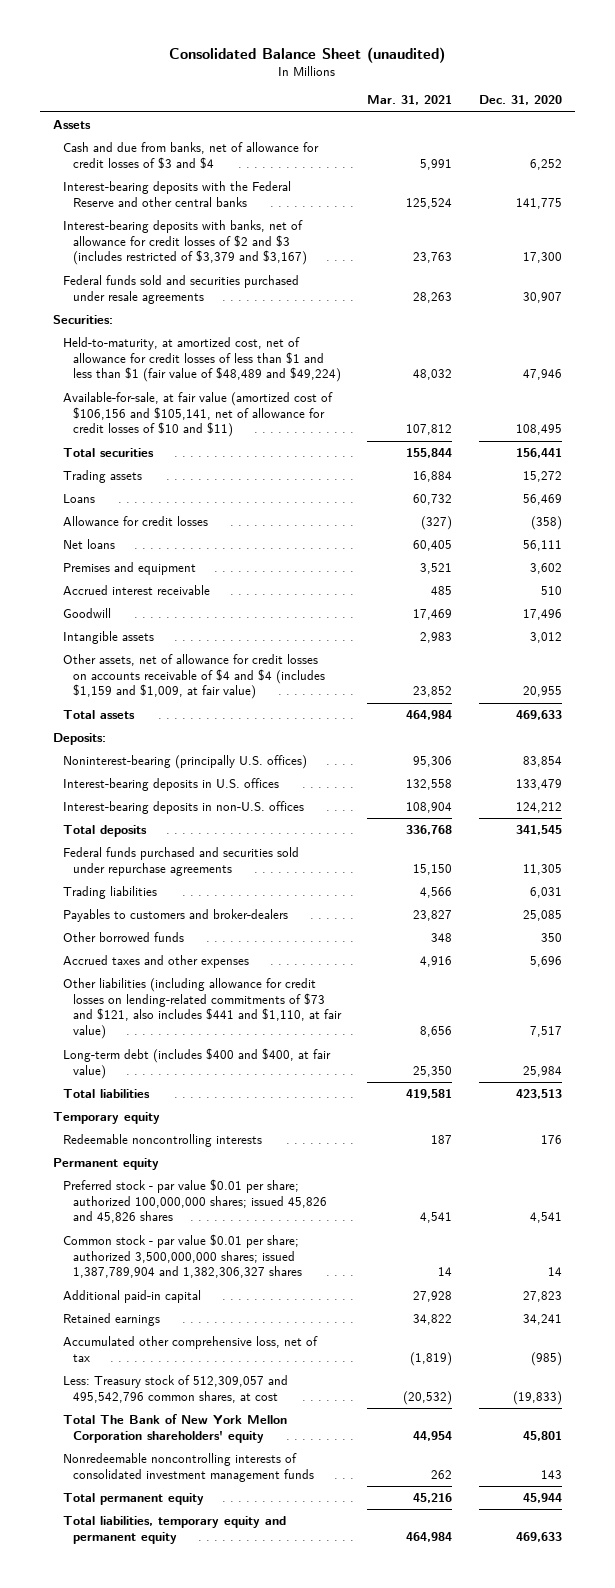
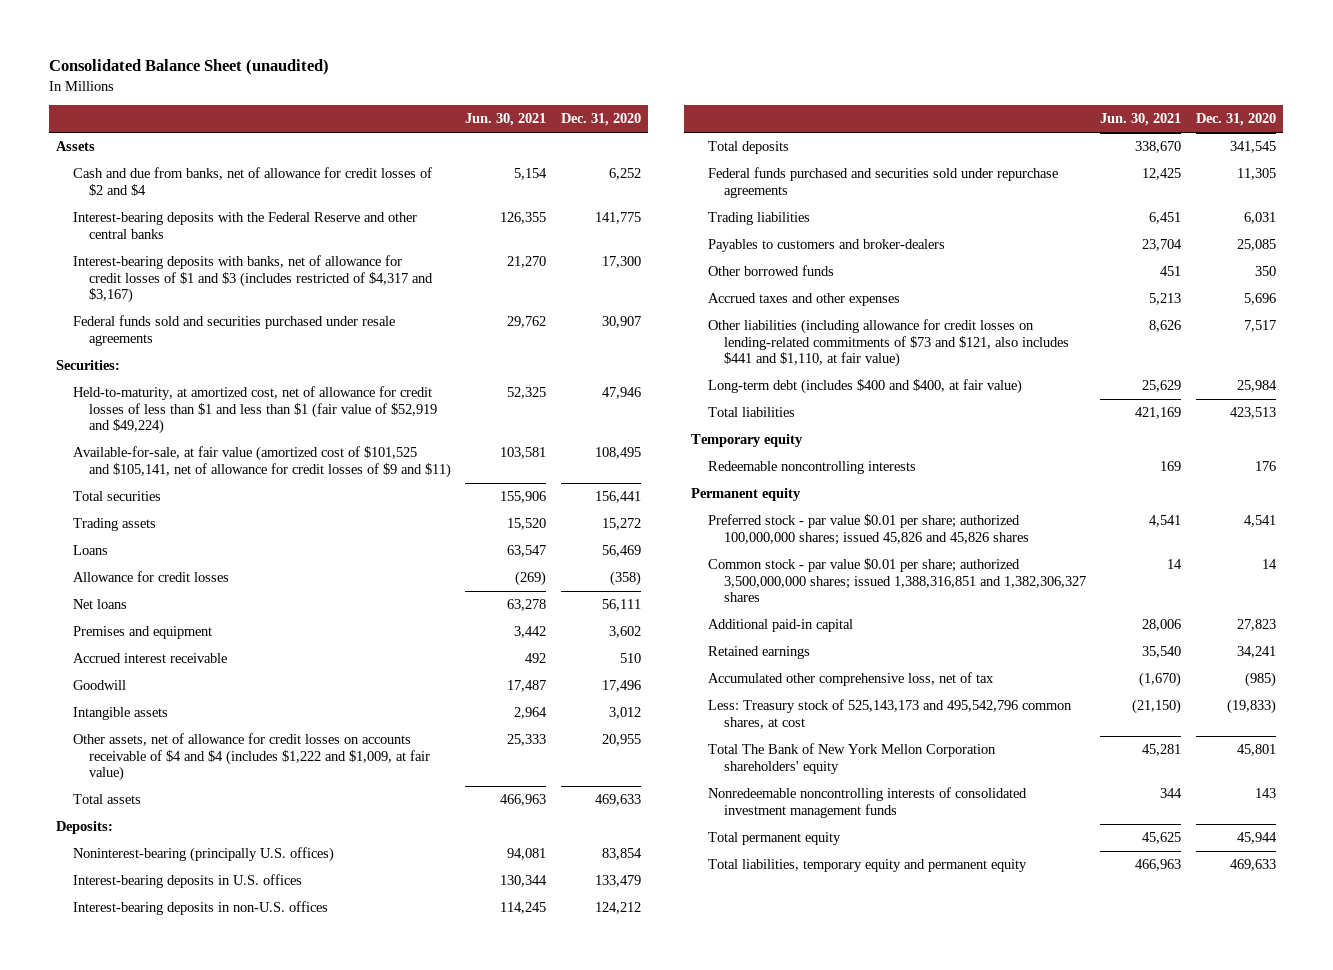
[367,95,453,106] Mar. 31, 2021 -> none
none -> [465,113,547,127] Jun. 30, 2021
[63,142,320,169] Cash and due from banks, net of allowance for credit losses of $3 and $4 -> [72,167,432,196] Cash and due from banks, net of allowance for credit losses of $2 and $4
[63,220,307,266] Interest-bearing deposits with banks, net of allowance for credit losses of $2 and $3 (includes restricted of $3,379 and $3,167) -> [72,255,433,304] Interest-bearing deposits with banks, net of allowance for credit losses of $1 and $3 (includes restricted of $4,317 and $3,167)
[63,337,341,383] Held-to-maturity, at amortized cost, net of allowance for credit losses of less than $1 and less than $1 (fair value of $48,489 and $49,224) -> [72,386,437,435] Held-to-maturity, at amortized cost, net of allowance for credit losses of less than $1 and less than $1 (fair value of $52,919 and $49,224)
[63,392,334,438] Available-for-sale, at fair value (amortized cost of $106,156 and $105,141, net of allowance for credit losses of $10 and $11) -> [72,446,451,478] Available-for-sale, at fair value (amortized cost of $101,525 and $105,141, net of allowance for credit losses of $9 and $11)
[63,654,325,700] Other assets, net of allowance for credit losses on accounts receivable of $4 and $4 (includes $1,159 and $1,009, at fair value) -> [72,733,430,782] Other assets, net of allowance for credit losses on accounts receivable of $4 and $4 (includes $1,222 and $1,009, at fair value)
[63,1234,302,1279] Common stock - par value $0.01 per share; authorized 3,500,000,000 shares; issued 1,387,789,904 and 1,382,306,327 shares -> [707,558,1086,603] Common stock - par value $0.01 per share; authorized 3,500,000,000 shares; issued 1,388,316,851 and 1,382,306,327 shares
[63,1375,289,1403] Less: Treasury stock of 512,309,057 and 495,542,796 common shares, at cost -> [707,699,1072,729] Less: Treasury stock of 525,143,173 and 495,542,796 common shares, at cost

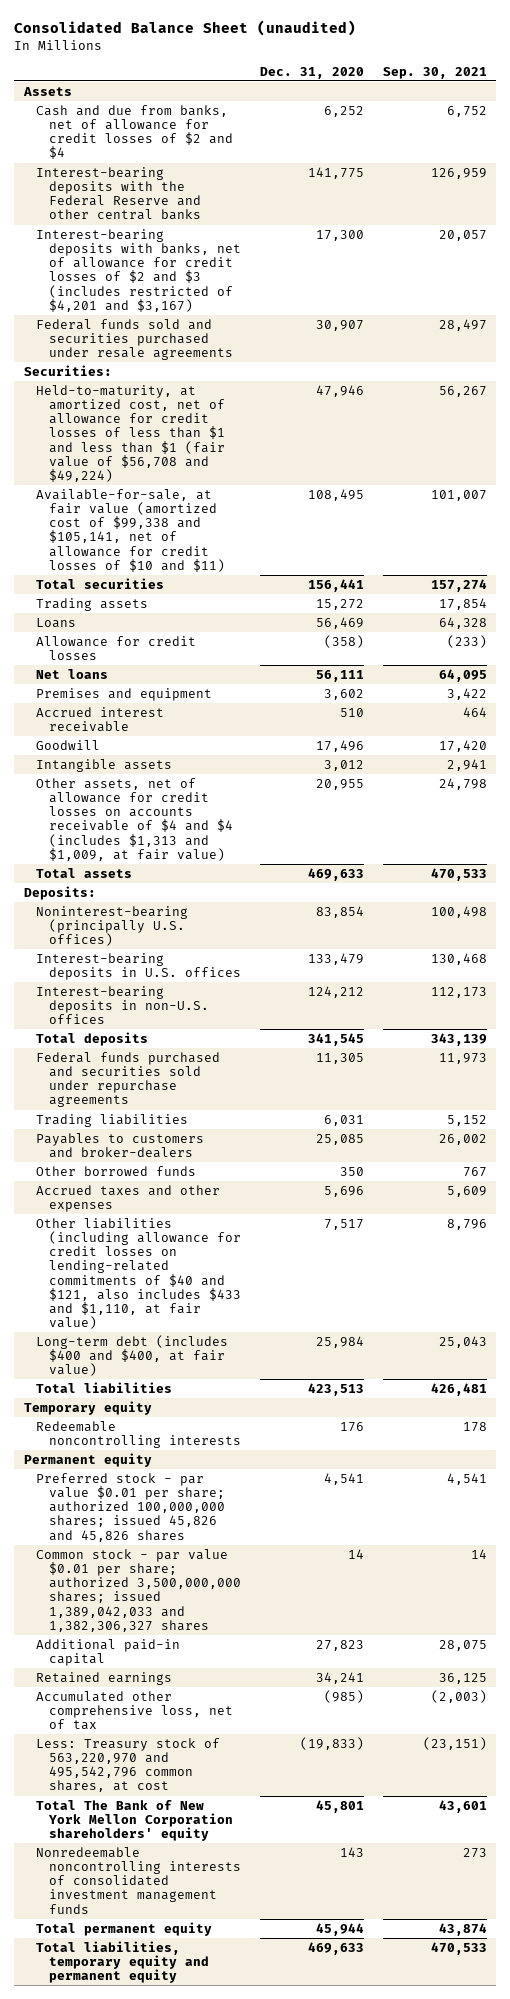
[465,113,547,127] Jun. 30, 2021 -> none
none -> [382,66,487,79] Sep. 30, 2021
[72,255,433,304] Interest-bearing deposits with banks, net of allowance for credit losses of $1 and $3 (includes restricted of $4,317 and $3,167) -> [36,228,242,312] Interest-bearing deposits with banks, net of allowance for credit losses of $2 and $3 (includes restricted of $4,201 and $3,167)
[72,386,437,435] Held-to-maturity, at amortized cost, net of allowance for credit losses of less than $1 and less than $1 (fair value of $52,919 and $49,224) -> [36,384,226,483] Held-to-maturity, at amortized cost, net of allowance for credit losses of less than $1 and less than $1 (fair value of $56,708 and $49,224)
[72,446,451,478] Available-for-sale, at fair value (amortized cost of $101,525 and $105,141, net of allowance for credit losses of $9 and $11) -> [36,488,226,572] Available-for-sale, at fair value (amortized cost of $99,338 and $105,141, net of allowance for credit losses of $10 and $11)
[72,733,430,782] Other assets, net of allowance for credit losses on accounts receivable of $4 and $4 (includes $1,222 and $1,009, at fair value) -> [36,777,234,861] Other assets, net of allowance for credit losses on accounts receivable of $4 and $4 (includes $1,313 and $1,009, at fair value)
[707,319,1069,368] Other liabilities (including allowance for credit losses on lending-related commitments of $73 and $121, also includes $441 and $1,110, at fair value) -> [36,1217,242,1330] Other liabilities (including allowance for credit losses on lending-related commitments of $40 and $121, also includes $433 and $1,110, at fair value)
[707,558,1086,603] Common stock - par value $0.01 per share; authorized 3,500,000,000 shares; issued 1,388,316,851 and 1,382,306,327 shares -> [36,1548,242,1632] Common stock - par value $0.01 per share; authorized 3,500,000,000 shares; issued 1,389,042,033 and 1,382,306,327 shares
[707,699,1072,729] Less: Treasury stock of 525,143,173 and 495,542,796 common shares, at cost -> [36,1737,221,1793] Less: Treasury stock of 563,220,970 and 495,542,796 common shares, at cost

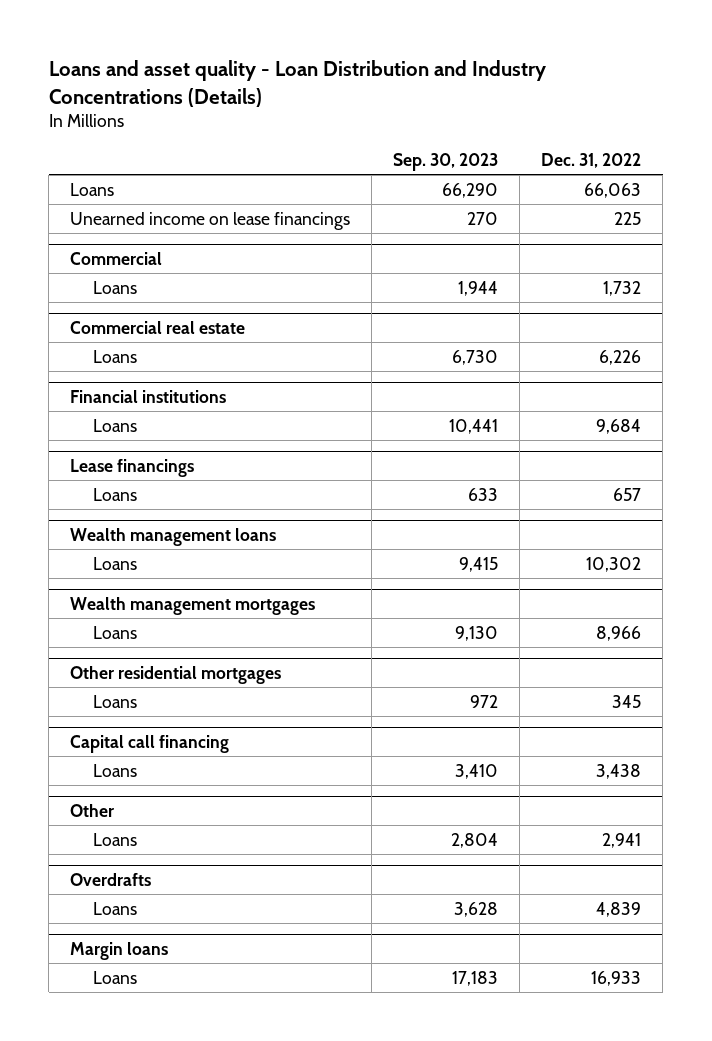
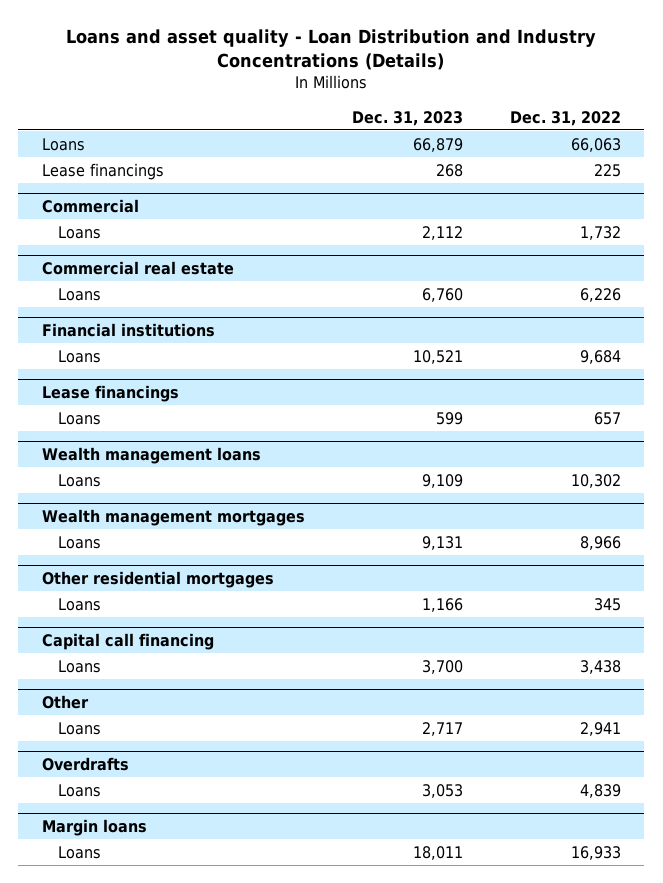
[393,152,499,171] Sep. 30, 2023 -> none
none -> [351,110,463,126] Dec. 31, 2023
[70,211,351,230] Unearned income on lease financings -> [41,162,164,180] Lease financings

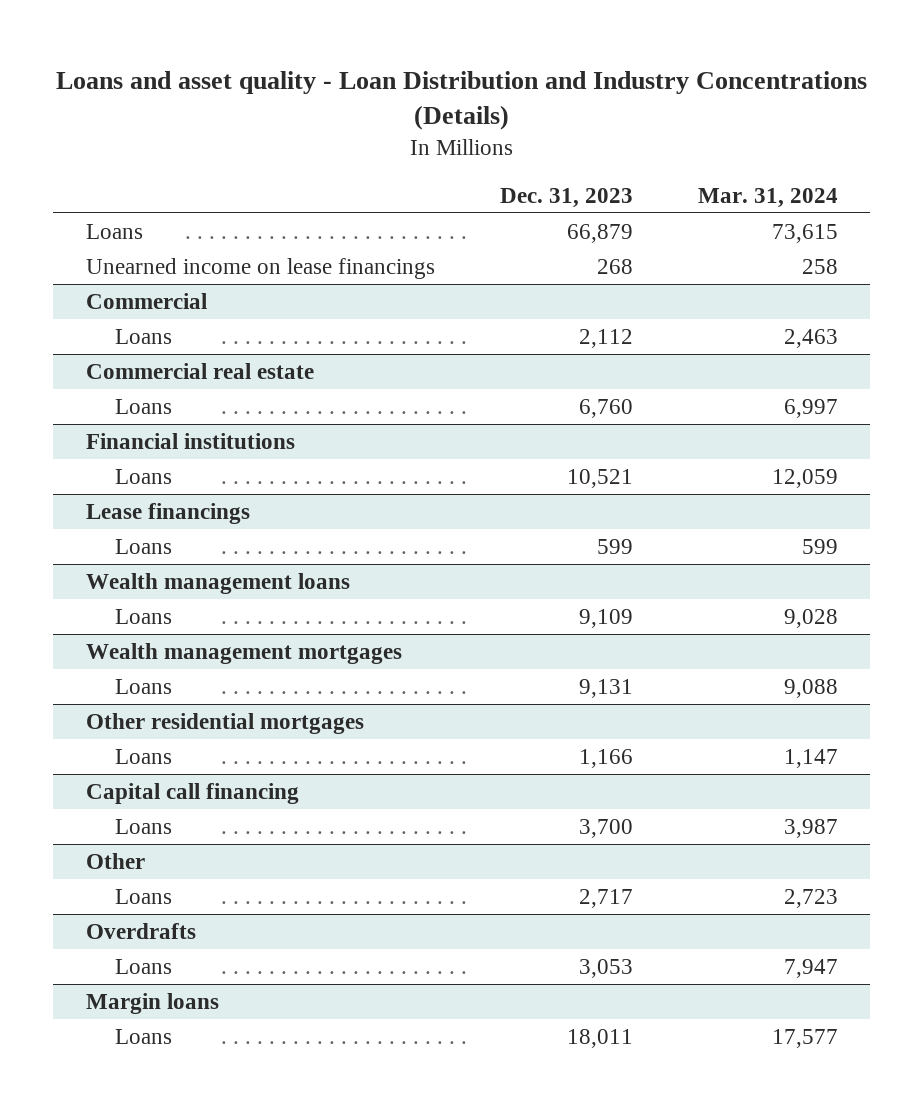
[509,110,621,126] Dec. 31, 2022 -> none
none -> [697,187,838,208] Mar. 31, 2024
[41,162,164,180] Lease financings -> [85,257,435,279] Unearned income on lease financings

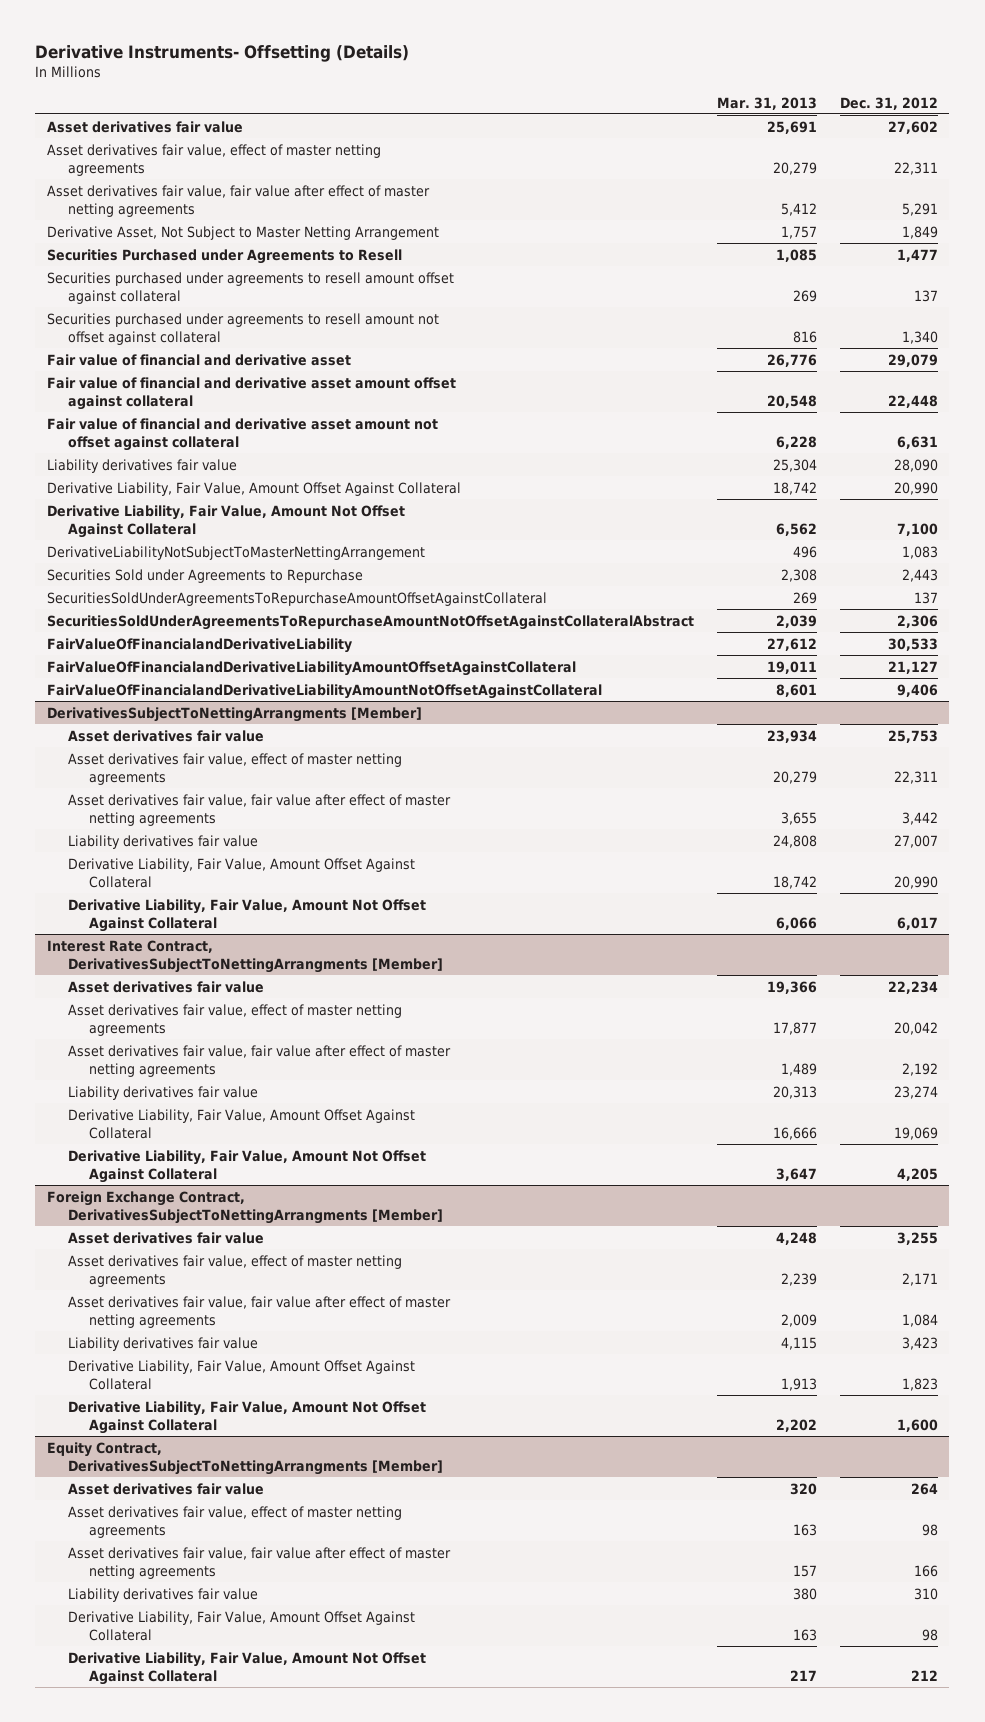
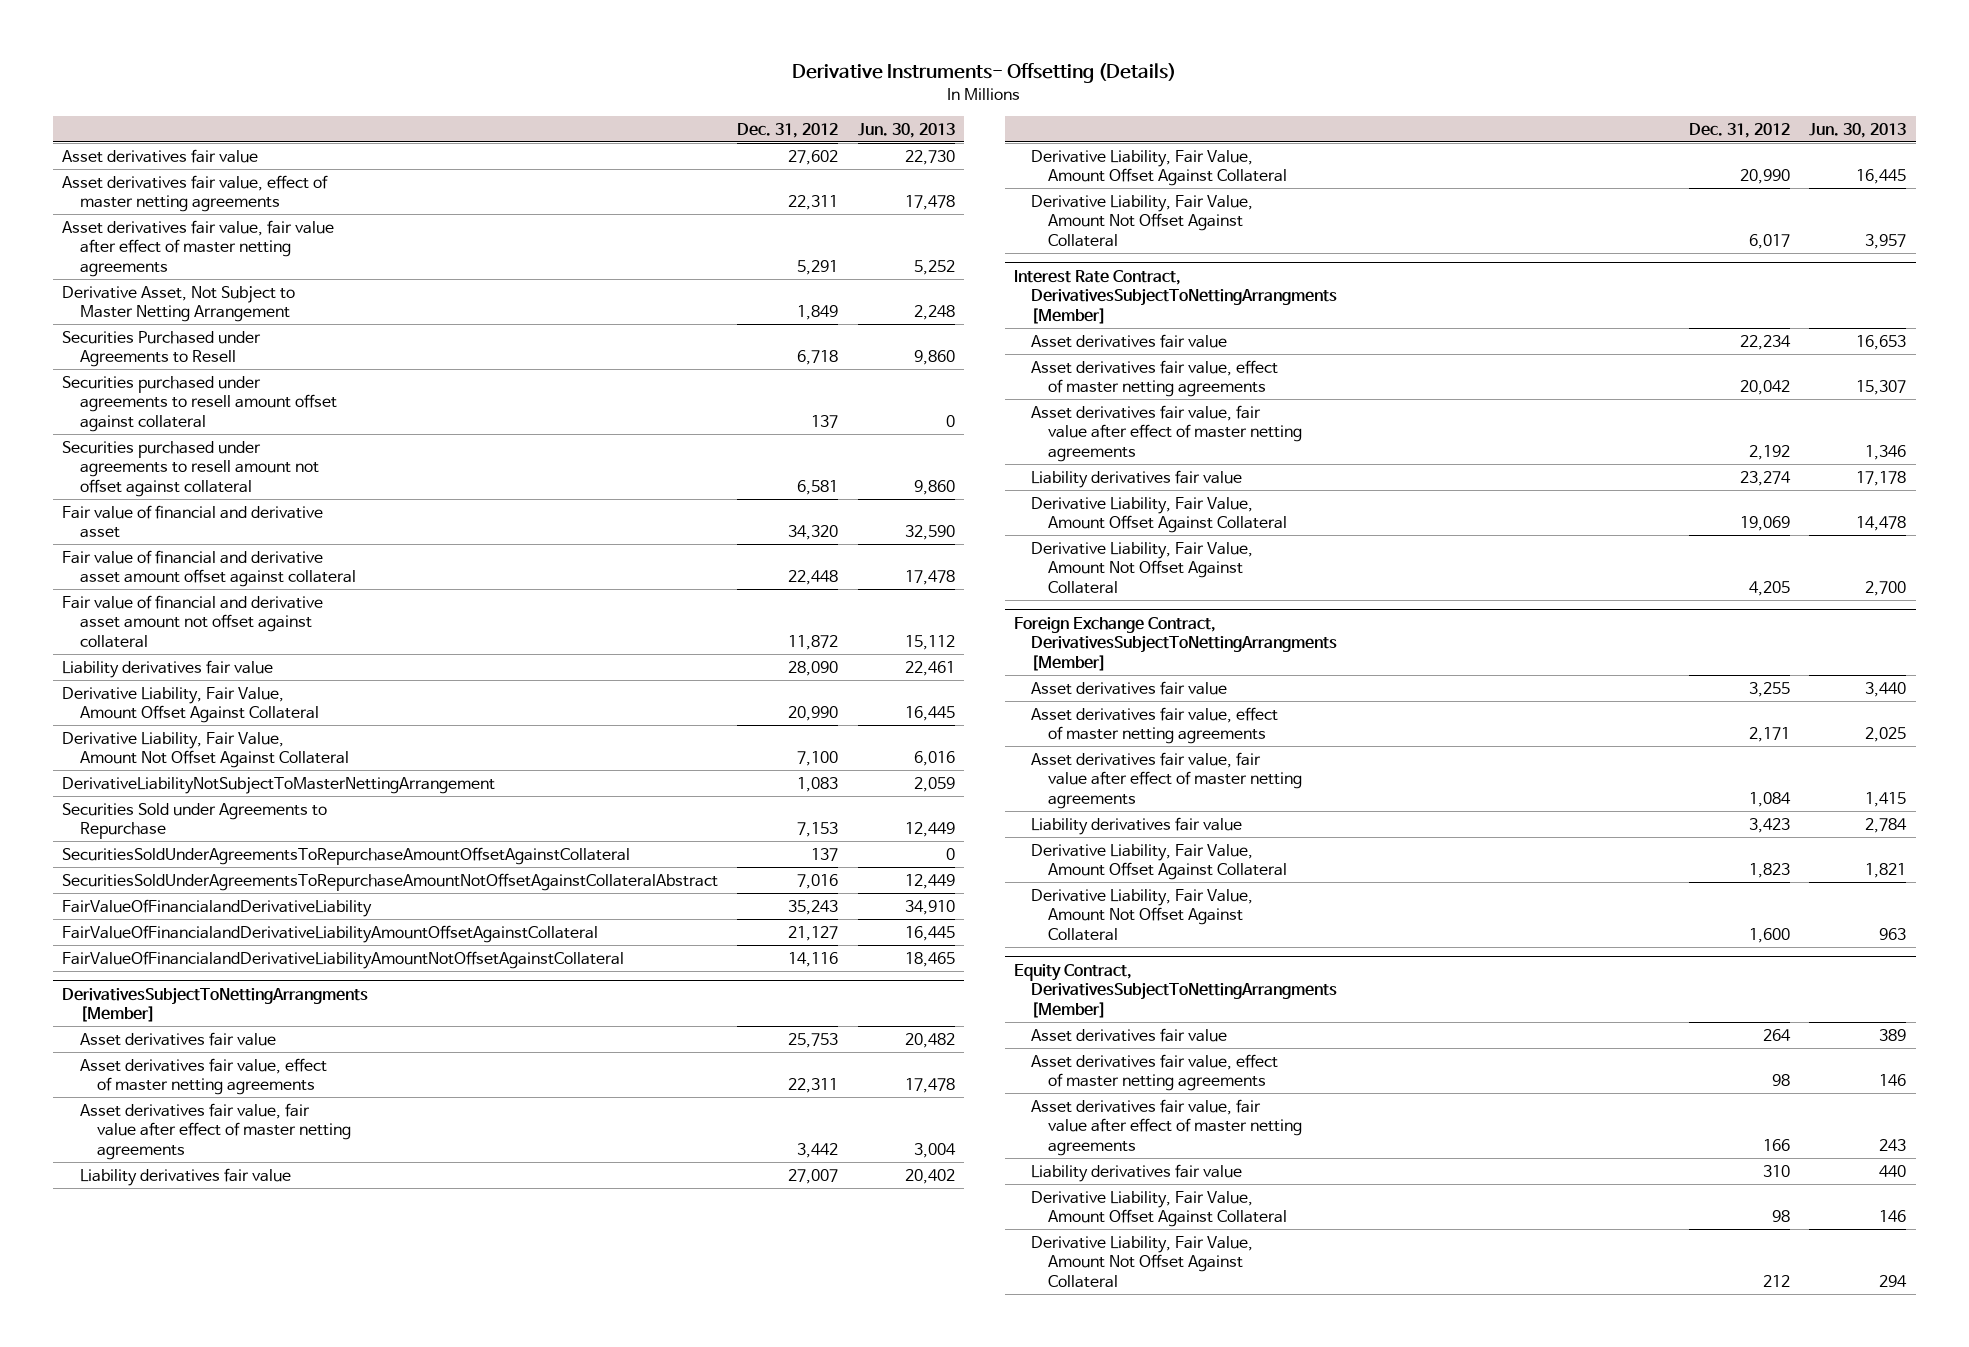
[716,96,817,110] Mar. 31, 2013 -> none
none -> [857,122,955,138] Jun. 30, 2013
[896,248,938,262] 1,477 -> [797,350,839,366] 6,718
[901,330,938,344] 1,340 -> [797,480,839,496] 6,581
[887,353,938,367] 29,079 -> [788,525,839,541] 34,320
[896,435,938,449] 6,631 -> [788,635,839,651] 11,872
[901,568,938,582] 2,443 -> [797,822,839,838] 7,153
[896,614,938,628] 2,306 -> [797,873,839,889] 7,016
[887,637,938,651] 30,533 -> [788,899,839,915] 35,243
[896,683,938,697] 9,406 -> [788,951,839,967] 14,116

